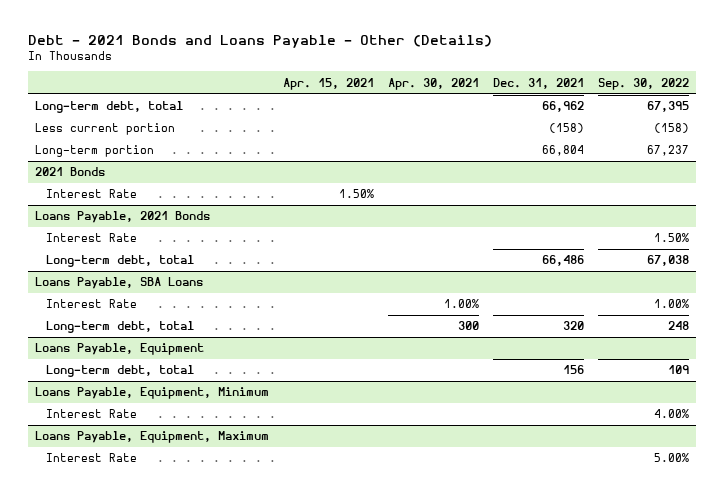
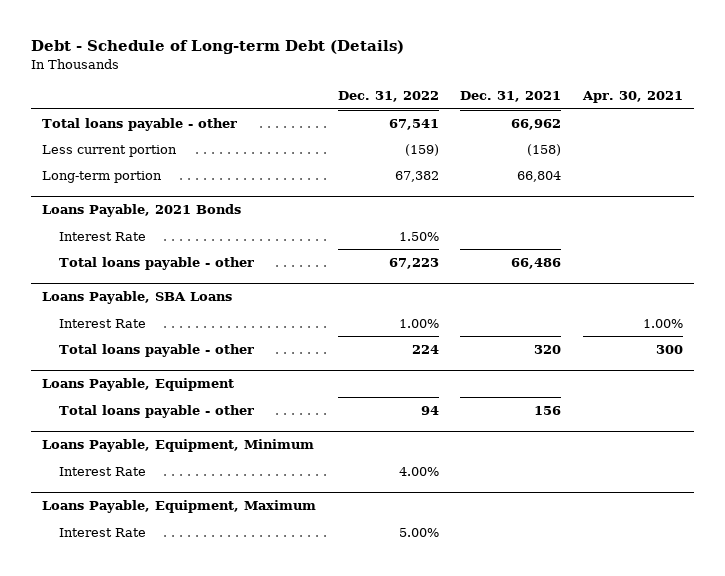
[27,35,492,49] Debt - 2021 Bonds and Loans Payable - Other (Details) -> [30,40,404,55] Debt - Schedule of Long-term Debt (Details)
[282,77,374,90] Apr. 15, 2021 -> none
[597,77,689,90] Sep. 30, 2022 -> none
none -> [337,91,439,103] Dec. 31, 2022
[34,101,183,114] Long-term debt, total -> [41,117,237,131] Total loans payable - other
[34,167,105,177] 2021 Bonds -> none
[45,189,137,199] Interest Rate -> none
[45,255,194,268] Long-term debt, total -> [58,256,254,270] Total loans payable - other
[45,321,194,334] Long-term debt, total -> [58,343,254,357] Total loans payable - other
[45,365,194,378] Long-term debt, total -> [58,404,254,418] Total loans payable - other

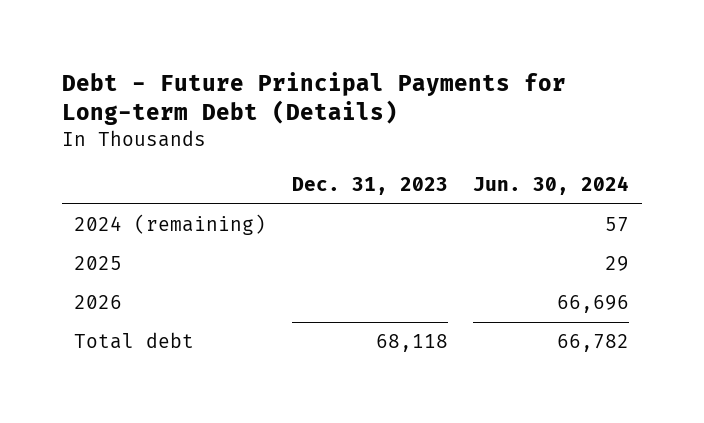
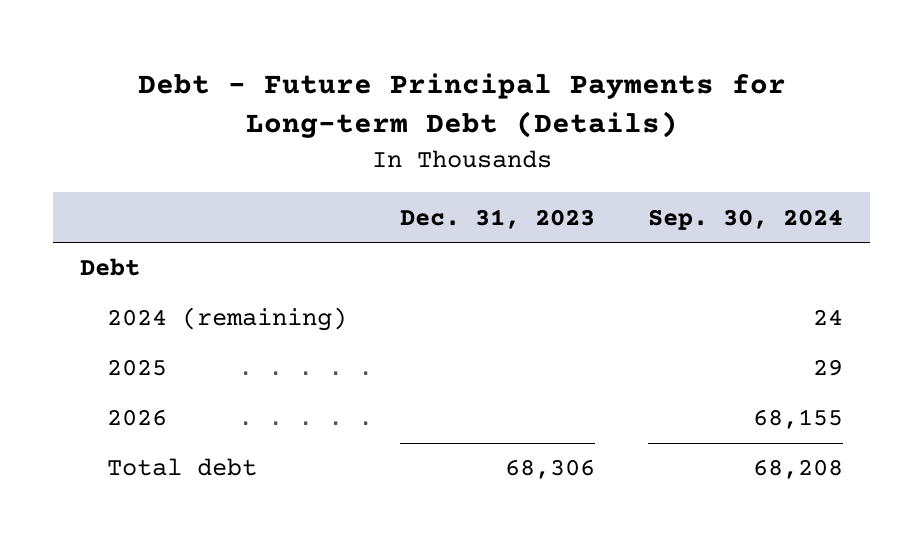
[473,176,630,196] Jun. 30, 2024 -> none
none -> [648,208,844,230] Sep. 30, 2024
none -> [79,258,140,277] Debt
[375,334,448,353] 68,118 -> [505,459,596,480] 68,306

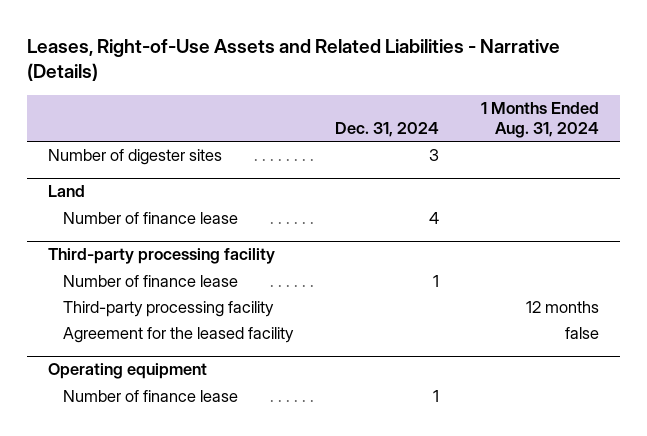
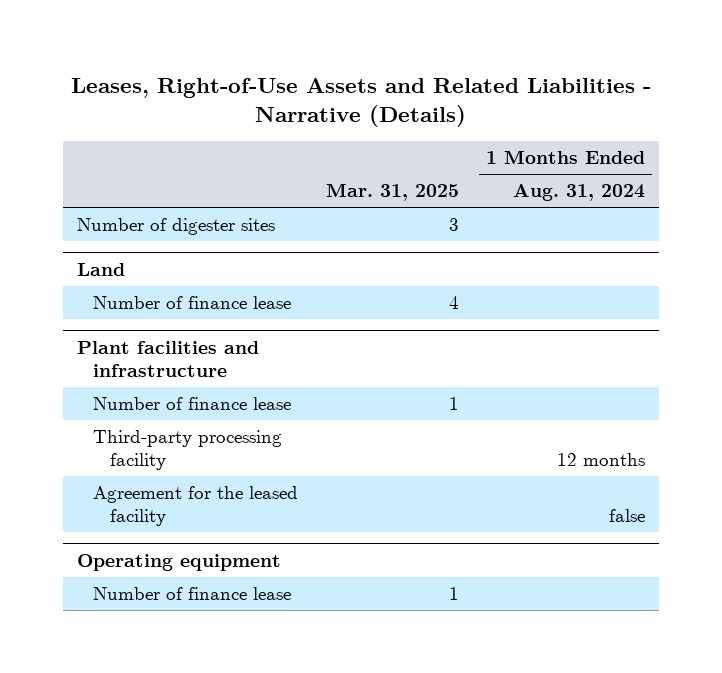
[335,122,440,138] Dec. 31, 2024 -> none
none -> [325,183,459,202] Mar. 31, 2025
[47,248,275,265] Third-party processing facility -> [77,340,260,377] Plant facilities and infrastructure

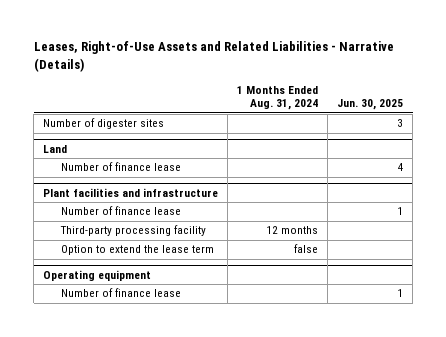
[325,183,459,202] Mar. 31, 2025 -> none
none -> [337,99,404,111] Jun. 30, 2025
[93,486,299,527] Agreement for the leased facility -> [61,245,215,256] Option to extend the lease term

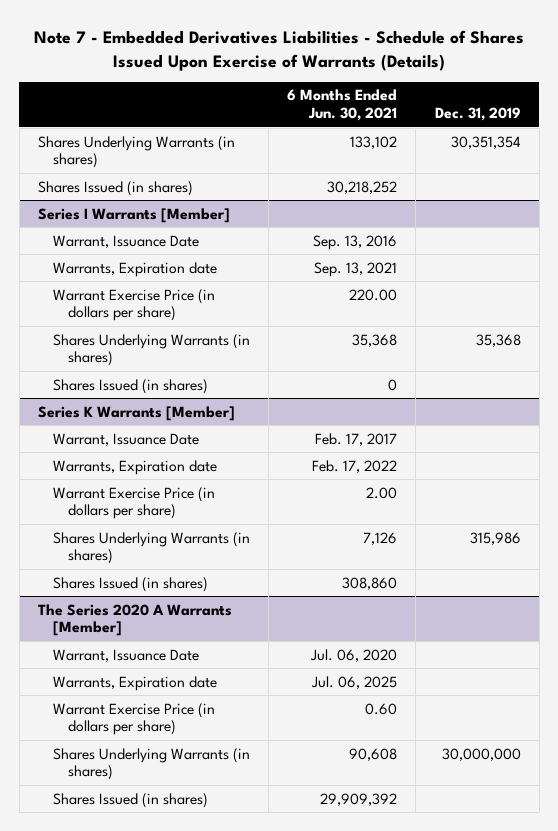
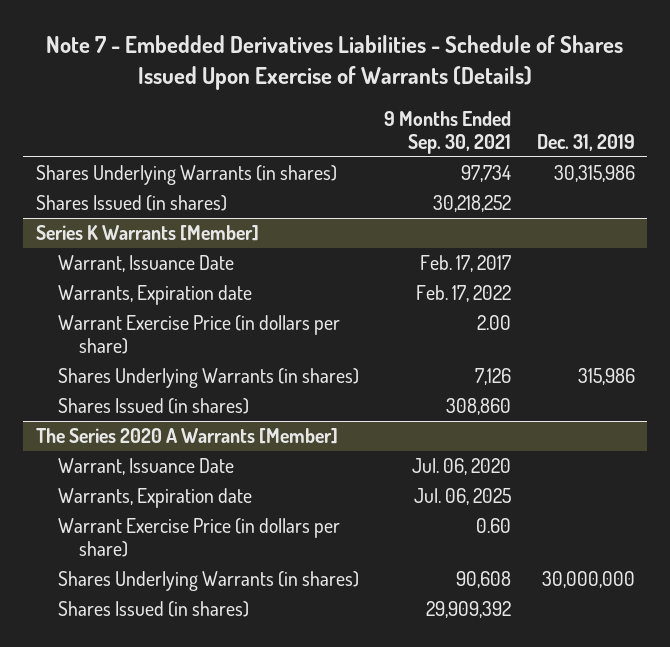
[287,89,398,122] 6 Months Ended Jun. 30, 2021 -> none
none -> [384,110,512,154] 9 Months Ended Sep. 30, 2021
[450,135,521,149] 30,351,354 -> [553,165,635,183] 30,315,986
[37,207,230,223] Series I Warrants [Member] -> none
[53,234,200,248] Warrant, Issuance Date -> none
[53,261,218,277] Warrants, Expiration date -> none
[53,288,216,322] Warrant Exercise Price (in dollars per share) -> none
[53,333,251,367] Shares Underlying Warrants (in shares) -> none
[53,378,209,394] Shares Issued (in shares) -> none

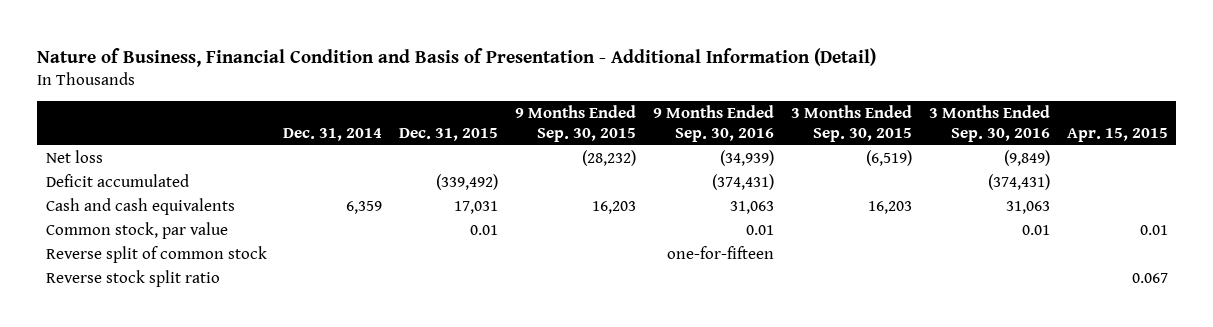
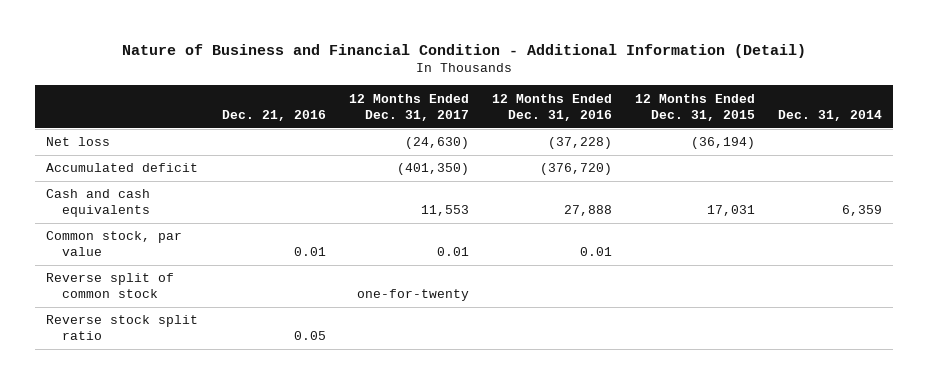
[37,47,877,67] Nature of Business, Financial Condition and Basis of Presentation - Additional Information (Detail) -> [122,43,807,58] Nature of Business and Financial Condition - Additional Information (Detail)
[399,128,499,142] Dec. 31, 2015 -> none
[515,105,637,143] 9 Months Ended Sep. 30, 2015 -> none
[653,105,775,143] 9 Months Ended Sep. 30, 2016 -> none
[791,105,913,143] 3 Months Ended Sep. 30, 2015 -> none
[928,105,1050,143] 3 Months Ended Sep. 30, 2016 -> none
[1066,128,1168,143] Apr. 15, 2015 -> none
none -> [221,109,326,121] Dec. 21, 2016
none -> [348,93,469,121] 12 Months Ended Dec. 31, 2017
none -> [491,93,612,121] 12 Months Ended Dec. 31, 2016
none -> [634,93,755,121] 12 Months Ended Dec. 31, 2015
[45,174,189,188] Deficit accumulated -> [46,163,199,173] Accumulated deficit

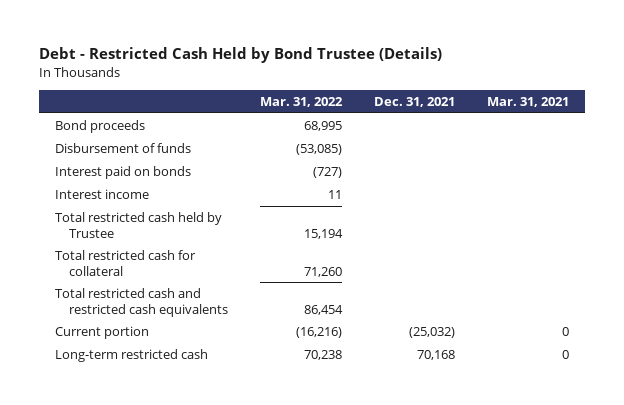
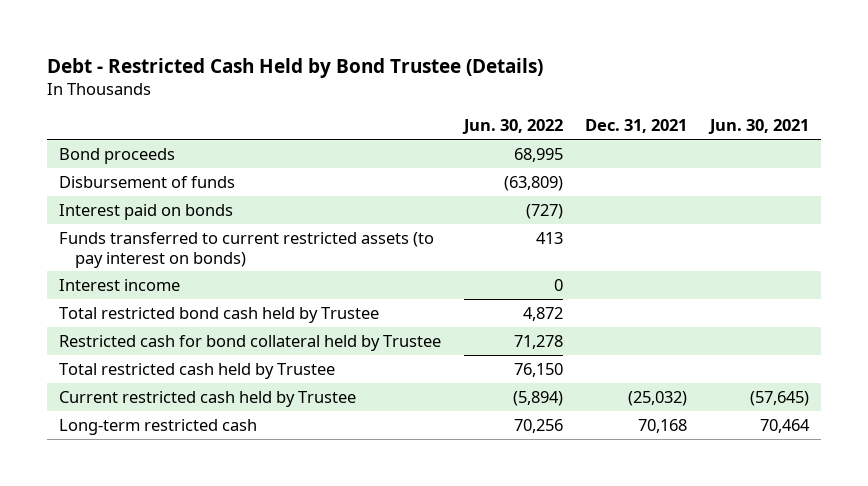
[259,97,343,108] Mar. 31, 2022 -> none
[486,97,569,108] Mar. 31, 2021 -> none
none -> [461,119,563,135] Jun. 30, 2022
none -> [708,119,810,135] Jun. 30, 2021
none -> [58,231,434,268] Funds transferred to current restricted assets (to pay interest on bonds)
none -> [58,306,379,323] Total restricted bond cash held by Trustee
none -> [58,334,441,351] Restricted cash for bond collateral held by Trustee
[55,249,197,276] Total restricted cash for collateral -> none
[55,287,228,317] Total restricted cash and restricted cash equivalents -> none
[55,325,150,339] Current portion -> [58,390,356,407] Current restricted cash held by Trustee

